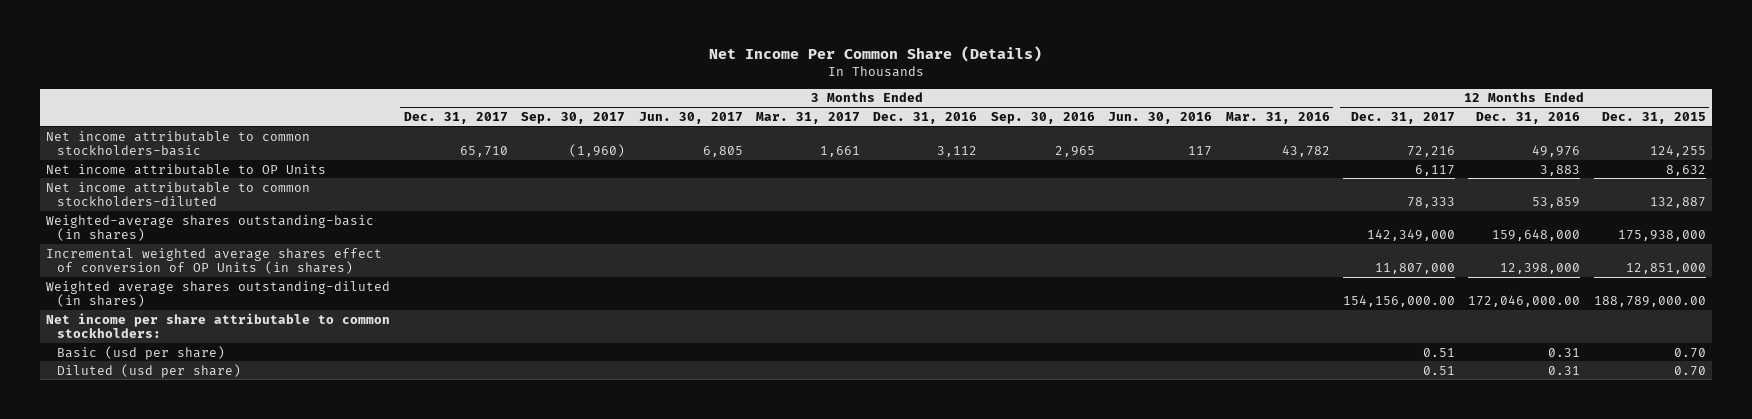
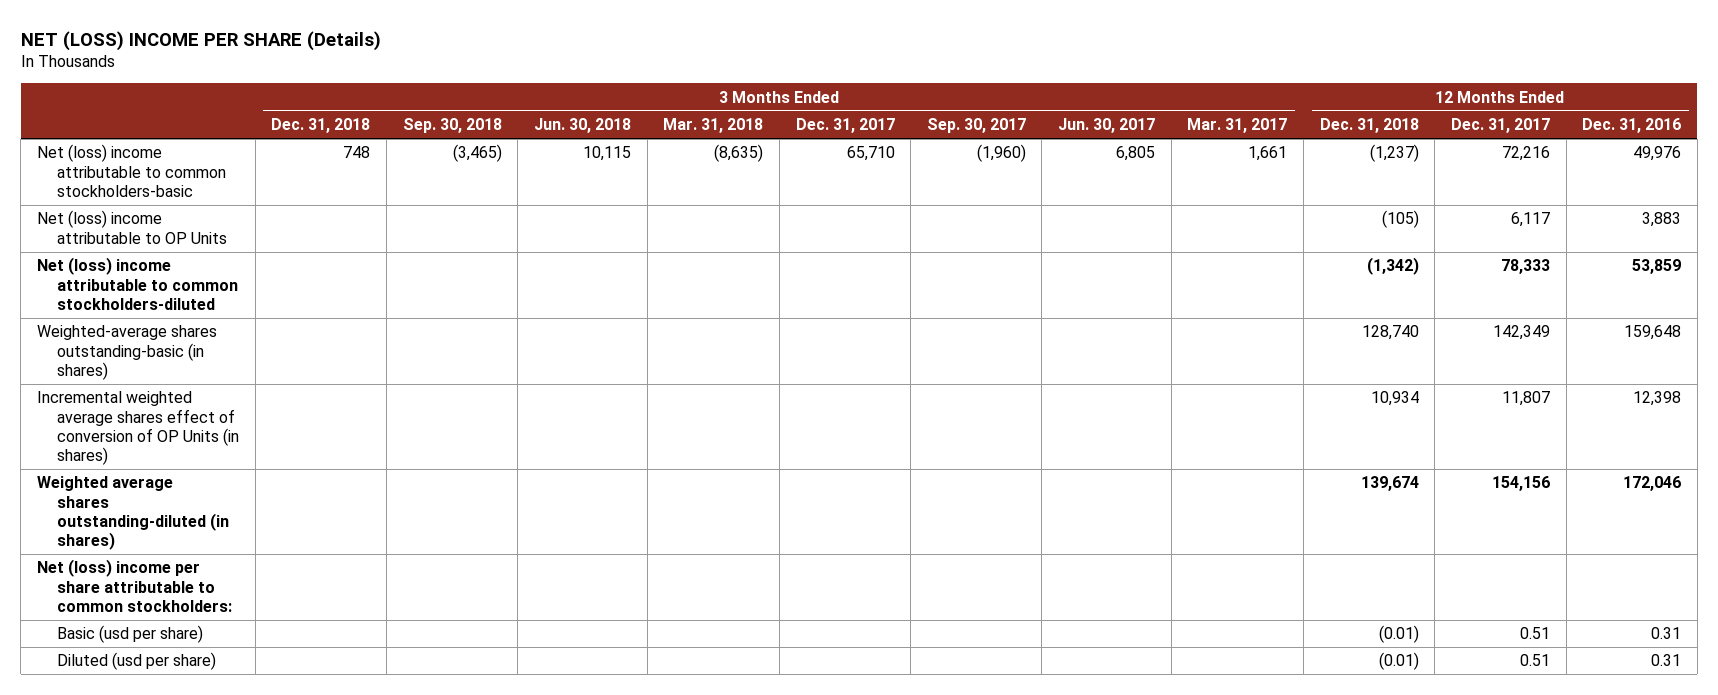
[709,46,1043,63] Net Income Per Common Share (Details) -> [20,30,381,51] NET (LOSS) INCOME PER SHARE (Details)
[873,111,978,124] Dec. 31, 2016 -> none
[990,111,1095,124] Sep. 30, 2016 -> none
[1108,111,1213,124] Jun. 30, 2016 -> none
[1225,111,1330,124] Mar. 31, 2016 -> none
[1601,111,1706,124] Dec. 31, 2015 -> none
none -> [271,118,371,134] Dec. 31, 2018
none -> [402,118,502,134] Sep. 30, 2018
none -> [534,118,632,134] Jun. 30, 2018
none -> [663,118,764,134] Mar. 31, 2018
none -> [1319,118,1419,134] Dec. 31, 2018
[46,130,311,157] Net income attributable to common stockholders-basic -> [36,144,227,198] Net (loss) income attributable to common stockholders-basic
[46,163,327,175] Net income attributable to OP Units -> [36,210,228,244] Net (loss) income attributable to OP Units
[46,181,311,207] Net income attributable to common stockholders-diluted -> [36,257,239,311] Net (loss) income attributable to common stockholders-diluted
[1366,229,1455,242] 142,349,000 -> [1492,325,1550,341] 142,349
[1492,229,1581,242] 159,648,000 -> [1624,325,1682,341] 159,648
[1374,263,1455,275] 11,807,000 -> [1501,391,1550,407] 11,807
[1500,263,1581,275] 12,398,000 -> [1633,391,1682,407] 12,398
[1342,295,1455,308] 154,156,000.00 -> [1491,476,1550,492] 154,156
[1468,295,1581,308] 172,046,000.00 -> [1623,476,1682,492] 172,046
[46,312,391,339] Net income per share attributable to common stockholders: -> [36,559,233,613] Net (loss) income per share attributable to common stockholders:

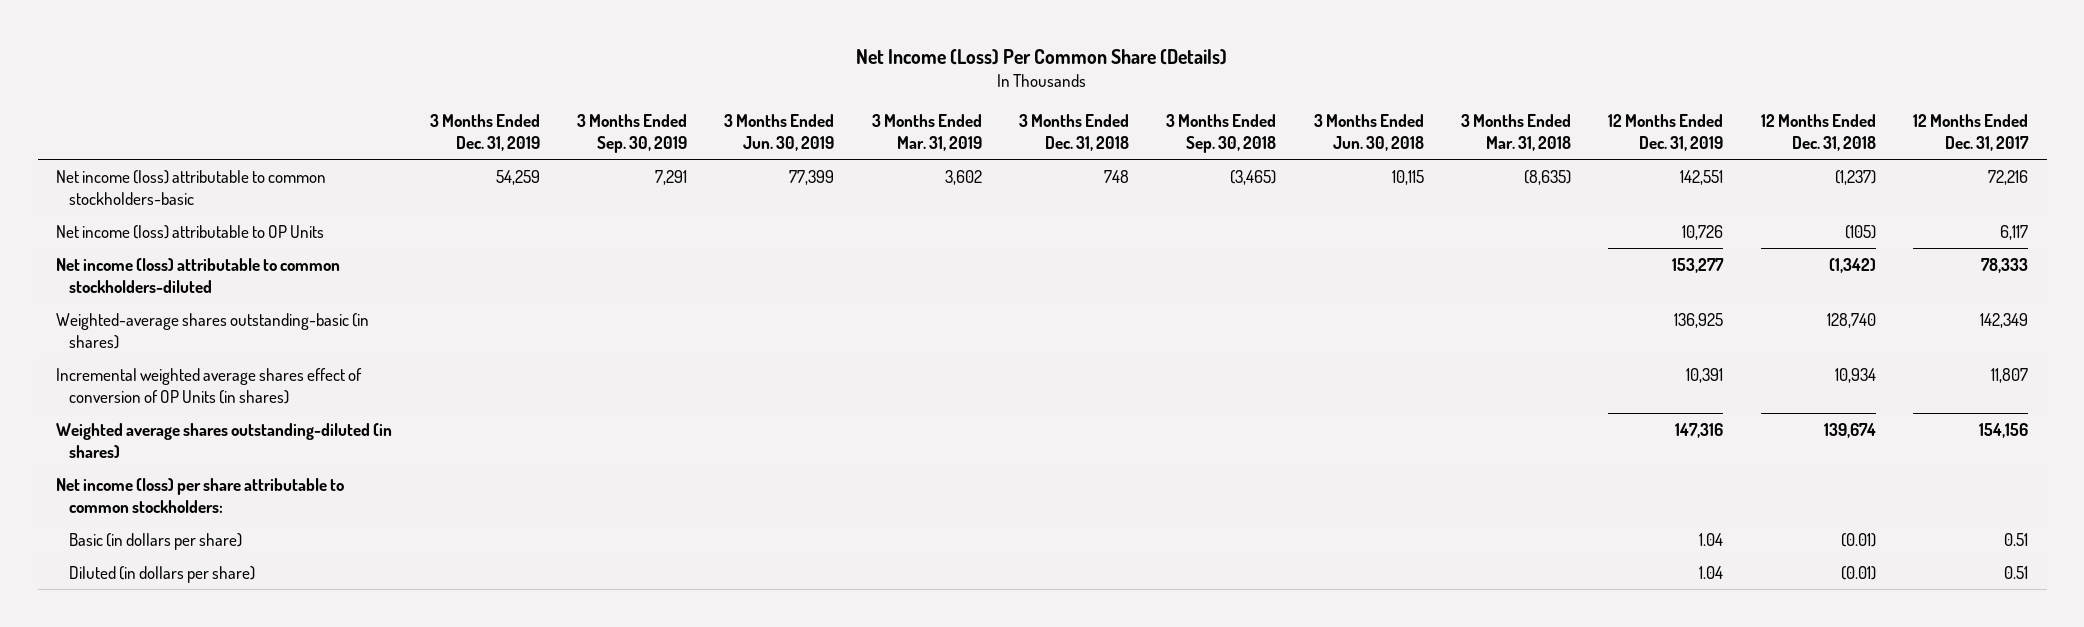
[20,30,381,51] NET (LOSS) INCOME PER SHARE (Details) -> [856,49,1228,66] Net Income (Loss) Per Common Share (Details)
[795,118,895,134] Dec. 31, 2017 -> none
[926,118,1026,134] Sep. 30, 2017 -> none
[1058,118,1156,134] Jun. 30, 2017 -> none
[1187,118,1288,134] Mar. 31, 2017 -> none
[1582,118,1682,134] Dec. 31, 2016 -> none
none -> [429,113,540,152] 3 Months Ended Dec. 31, 2019
none -> [576,113,687,154] 3 Months Ended Sep. 30, 2019
none -> [724,113,835,152] 3 Months Ended Jun. 30, 2019
none -> [871,113,982,152] 3 Months Ended Mar. 31, 2019
none -> [1608,113,1724,152] 12 Months Ended Dec. 31, 2019
[36,144,227,198] Net (loss) income attributable to common stockholders-basic -> [56,169,327,205] Net income (loss) attributable to common stockholders-basic
[36,210,228,244] Net (loss) income attributable to OP Units -> [56,224,325,239] Net income (loss) attributable to OP Units
[36,257,239,311] Net (loss) income attributable to common stockholders-diluted -> [56,257,341,293] Net income (loss) attributable to common stockholders-diluted
[36,559,233,613] Net (loss) income per share attributable to common stockholders: -> [56,477,345,513] Net income (loss) per share attributable to common stockholders:
[57,625,204,644] Basic (usd per share) -> [69,532,243,550] Basic (in dollars per share)
[57,652,217,671] Diluted (usd per share) -> [69,565,256,583] Diluted (in dollars per share)

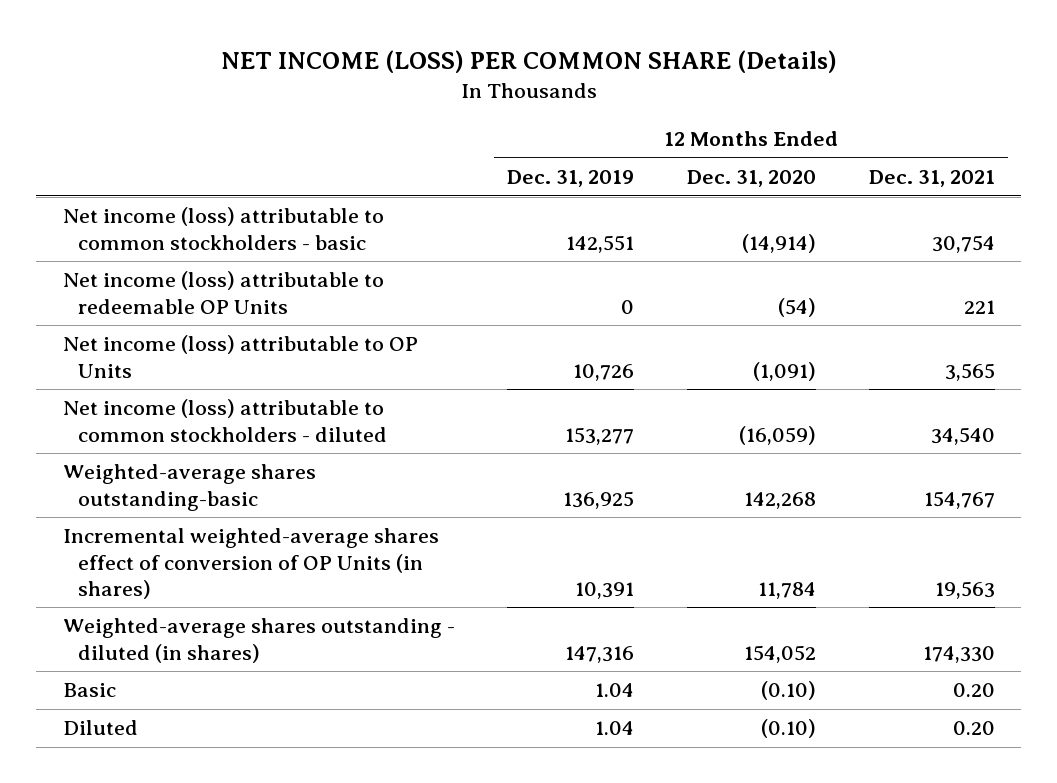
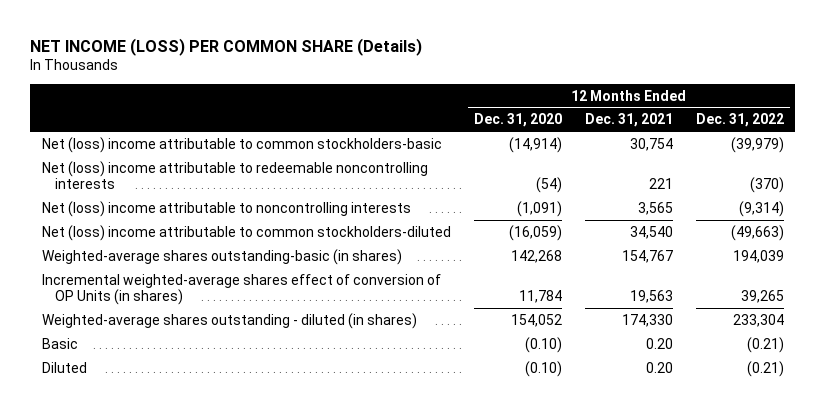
[507,170,635,188] Dec. 31, 2019 -> none
none -> [695,113,784,128] Dec. 31, 2022
[62,207,384,250] Net income (loss) attributable to common stockholders - basic -> [41,136,442,153] Net (loss) income attributable to common stockholders-basic
[62,271,384,314] Net income (loss) attributable to redeemable OP Units -> [41,160,428,190] Net (loss) income attributable to redeemable noncontrolling interests
[62,335,418,378] Net income (loss) attributable to OP Units -> [41,200,411,217] Net (loss) income attributable to noncontrolling interests
[62,399,388,442] Net income (loss) attributable to common stockholders - diluted -> [41,224,451,241] Net (loss) income attributable to common stockholders-diluted
[62,464,316,511] Weighted-average shares outstanding-basic -> [41,248,402,265] Weighted-average shares outstanding-basic (in shares)

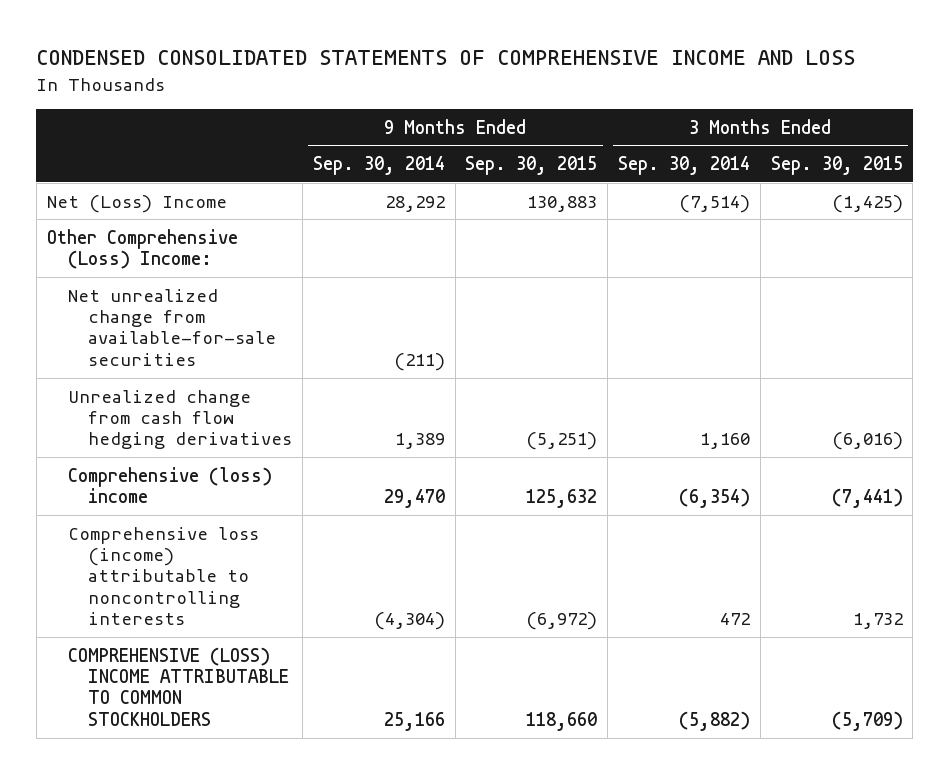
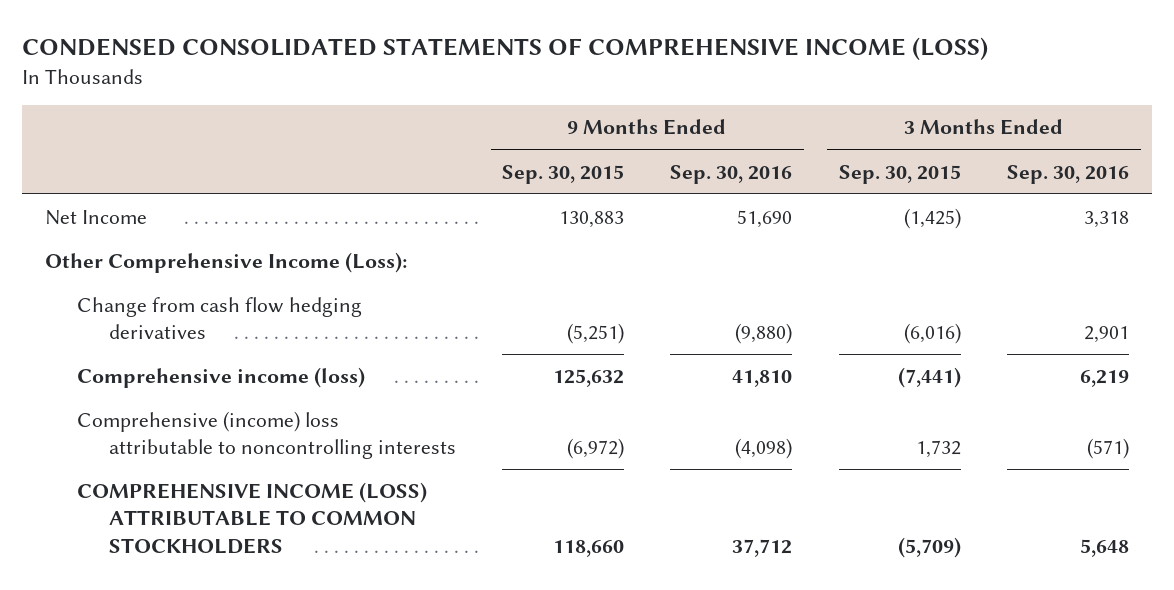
[36,50,856,66] CONDENSED CONSOLIDATED STATEMENTS OF COMPREHENSIVE INCOME AND LOSS -> [22,37,989,61] CONDENSED CONSOLIDATED STATEMENTS OF COMPREHENSIVE INCOME (LOSS)
[312,155,445,175] Sep. 30, 2014 -> none
[618,155,751,175] Sep. 30, 2014 -> none
none -> [670,164,793,184] Sep. 30, 2016
none -> [1007,164,1130,184] Sep. 30, 2016
[67,288,277,366] Net unrealized change from available-for-sale securities -> none
[46,194,227,213] Net (Loss) Income -> [45,210,148,226] Net Income
[46,228,238,269] Other Comprehensive (Loss) Income: -> [45,252,408,274] Other Comprehensive Income (Loss):
[67,389,293,450] Unrealized change from cash flow hedging derivatives -> [77,297,363,340] Change from cash flow hedging derivatives
[67,466,272,503] Comprehensive (loss) income -> [77,367,366,389] Comprehensive income (loss)
[67,526,259,626] Comprehensive loss (income) attributable to noncontrolling interests -> [77,411,456,460] Comprehensive (income) loss attributable to noncontrolling interests
[67,646,290,726] COMPREHENSIVE (LOSS) INCOME ATTRIBUTABLE TO COMMON STOCKHOLDERS -> [77,482,428,554] COMPREHENSIVE INCOME (LOSS) ATTRIBUTABLE TO COMMON STOCKHOLDERS

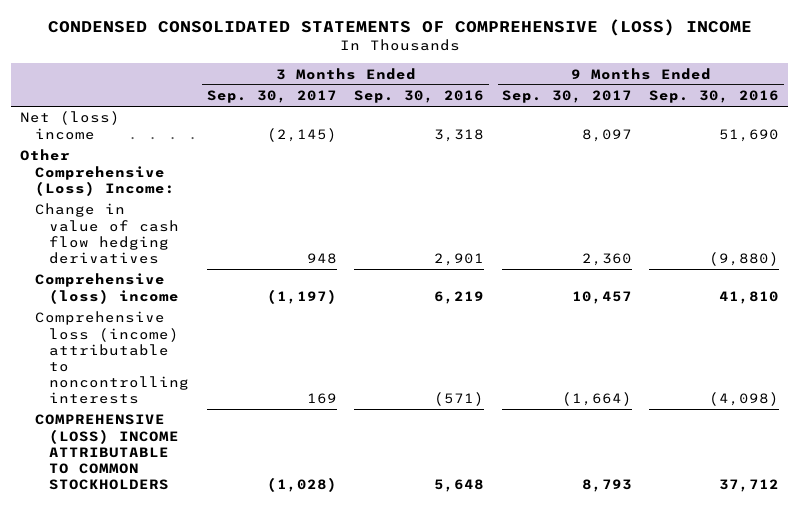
[22,37,989,61] CONDENSED CONSOLIDATED STATEMENTS OF COMPREHENSIVE INCOME (LOSS) -> [47,18,752,36] CONDENSED CONSOLIDATED STATEMENTS OF COMPREHENSIVE (LOSS) INCOME
[502,164,625,184] Sep. 30, 2015 -> none
[838,164,961,184] Sep. 30, 2015 -> none
none -> [206,90,337,104] Sep. 30, 2017
none -> [501,90,632,104] Sep. 30, 2017
[45,210,148,226] Net Income -> [19,111,120,140] Net (loss) income
[45,252,408,274] Other Comprehensive Income (Loss): -> [19,149,175,196] Other Comprehensive (Loss) Income:
[77,297,363,340] Change from cash flow hedging derivatives -> [34,203,180,264] Change in value of cash flow hedging derivatives
[77,367,366,389] Comprehensive income (loss) -> [34,273,180,304] Comprehensive (loss) income
[77,411,456,460] Comprehensive (income) loss attributable to noncontrolling interests -> [34,311,190,405] Comprehensive loss (income) attributable to noncontrolling interests
[77,482,428,554] COMPREHENSIVE INCOME (LOSS) ATTRIBUTABLE TO COMMON STOCKHOLDERS -> [34,414,180,490] COMPREHENSIVE (LOSS) INCOME ATTRIBUTABLE TO COMMON STOCKHOLDERS

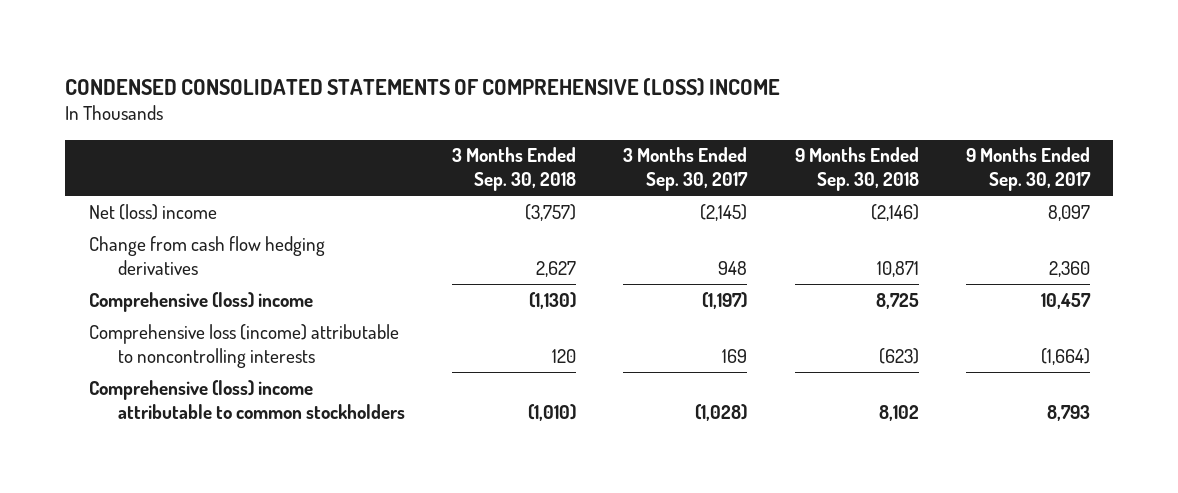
[354,90,485,104] Sep. 30, 2016 -> none
[649,90,780,104] Sep. 30, 2016 -> none
none -> [452,147,577,192] 3 Months Ended Sep. 30, 2018
none -> [794,147,919,192] 9 Months Ended Sep. 30, 2018
[19,149,175,196] Other Comprehensive (Loss) Income: -> none
[34,203,180,264] Change in value of cash flow hedging derivatives -> [88,235,325,275] Change from cash flow hedging derivatives
[34,414,180,490] COMPREHENSIVE (LOSS) INCOME ATTRIBUTABLE TO COMMON STOCKHOLDERS -> [88,379,406,419] Comprehensive (loss) income attributable to common stockholders

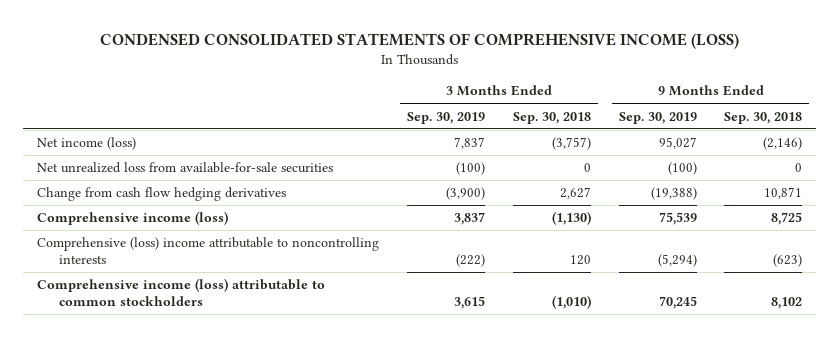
[64,77,780,96] CONDENSED CONSOLIDATED STATEMENTS OF COMPREHENSIVE (LOSS) INCOME -> [99,32,739,49] CONDENSED CONSOLIDATED STATEMENTS OF COMPREHENSIVE INCOME (LOSS)
[623,147,749,192] 3 Months Ended Sep. 30, 2017 -> none
[965,147,1091,192] 9 Months Ended Sep. 30, 2017 -> none
none -> [406,111,485,124] Sep. 30, 2019
none -> [618,111,697,124] Sep. 30, 2019
[88,203,217,220] Net (loss) income -> [36,137,136,151] Net income (loss)
none -> [36,162,333,174] Net unrealized loss from available-for-sale securities
[88,291,313,312] Comprehensive (loss) income -> [36,211,228,226] Comprehensive income (loss)
[88,323,399,368] Comprehensive loss (income) attributable to noncontrolling interests -> [36,237,379,264] Comprehensive (loss) income attributable to noncontrolling interests
[88,379,406,419] Comprehensive (loss) income attributable to common stockholders -> [36,278,325,306] Comprehensive income (loss) attributable to common stockholders

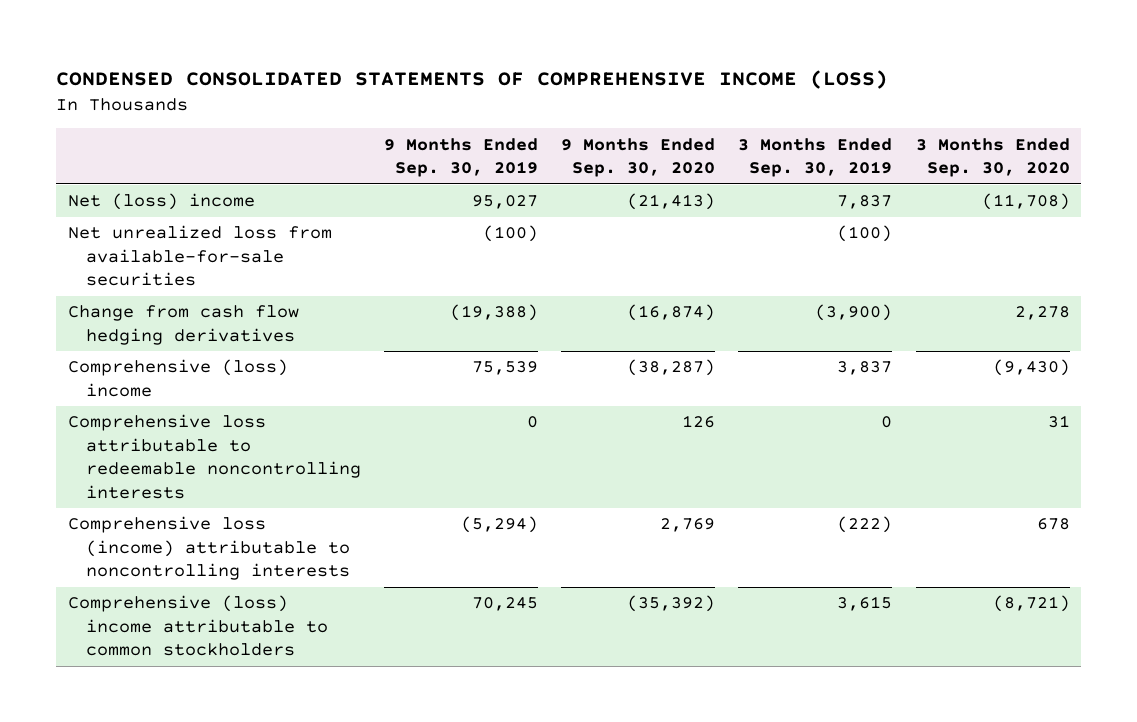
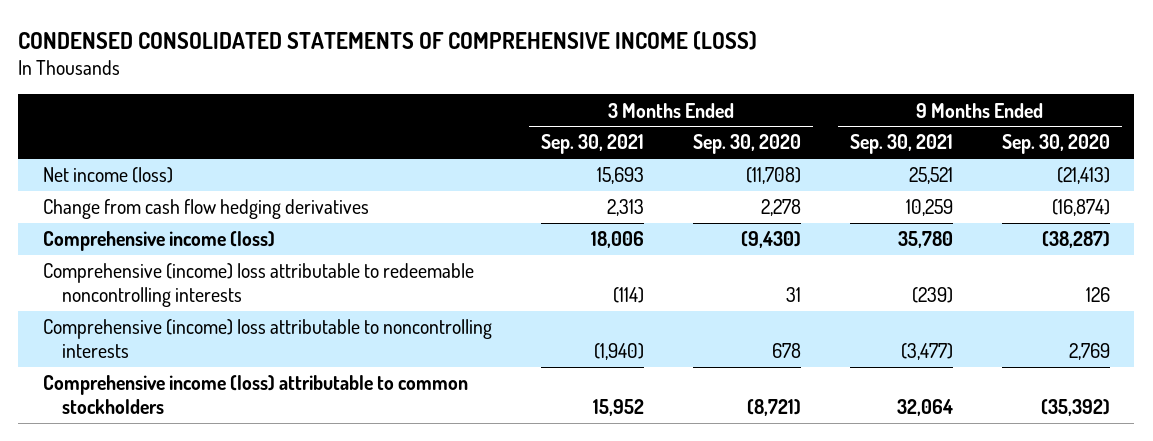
[384,137,539,178] 9 Months Ended Sep. 30, 2019 -> none
[738,137,893,178] 3 Months Ended Sep. 30, 2019 -> none
none -> [540,134,644,155] Sep. 30, 2021
none -> [849,134,953,155] Sep. 30, 2021
[67,225,332,287] Net unrealized loss from available-for-sale securities -> none
[67,193,255,211] Net (loss) income -> [42,167,173,184] Net income (loss)
[67,359,288,397] Comprehensive (loss) income -> [42,231,275,252] Comprehensive income (loss)
[67,414,362,499] Comprehensive loss attributable to redeemable noncontrolling interests -> [42,263,474,307] Comprehensive (income) loss attributable to redeemable noncontrolling interests
[67,516,351,581] Comprehensive loss (income) attributable to noncontrolling interests -> [42,319,492,358] Comprehensive (income) loss attributable to noncontrolling interests
[67,595,329,657] Comprehensive (loss) income attributable to common stockholders -> [42,375,468,414] Comprehensive income (loss) attributable to common stockholders

